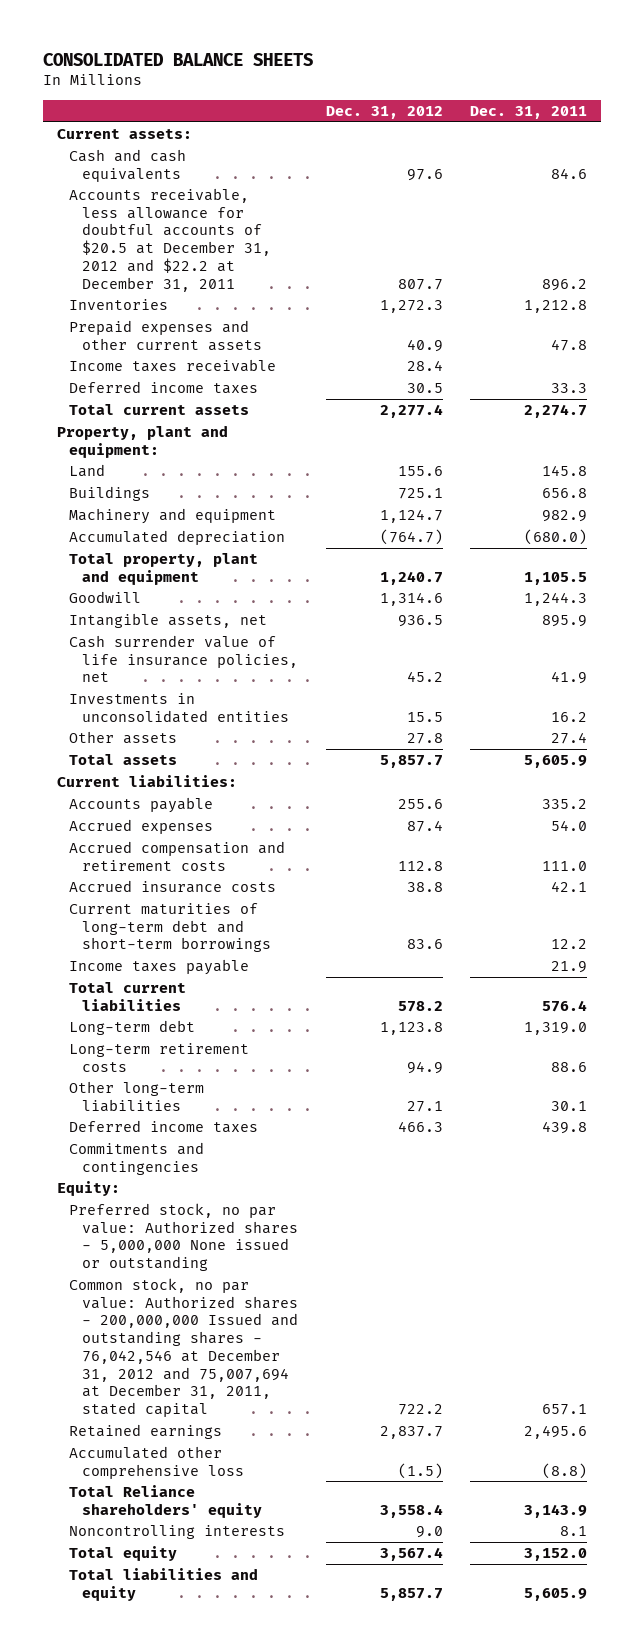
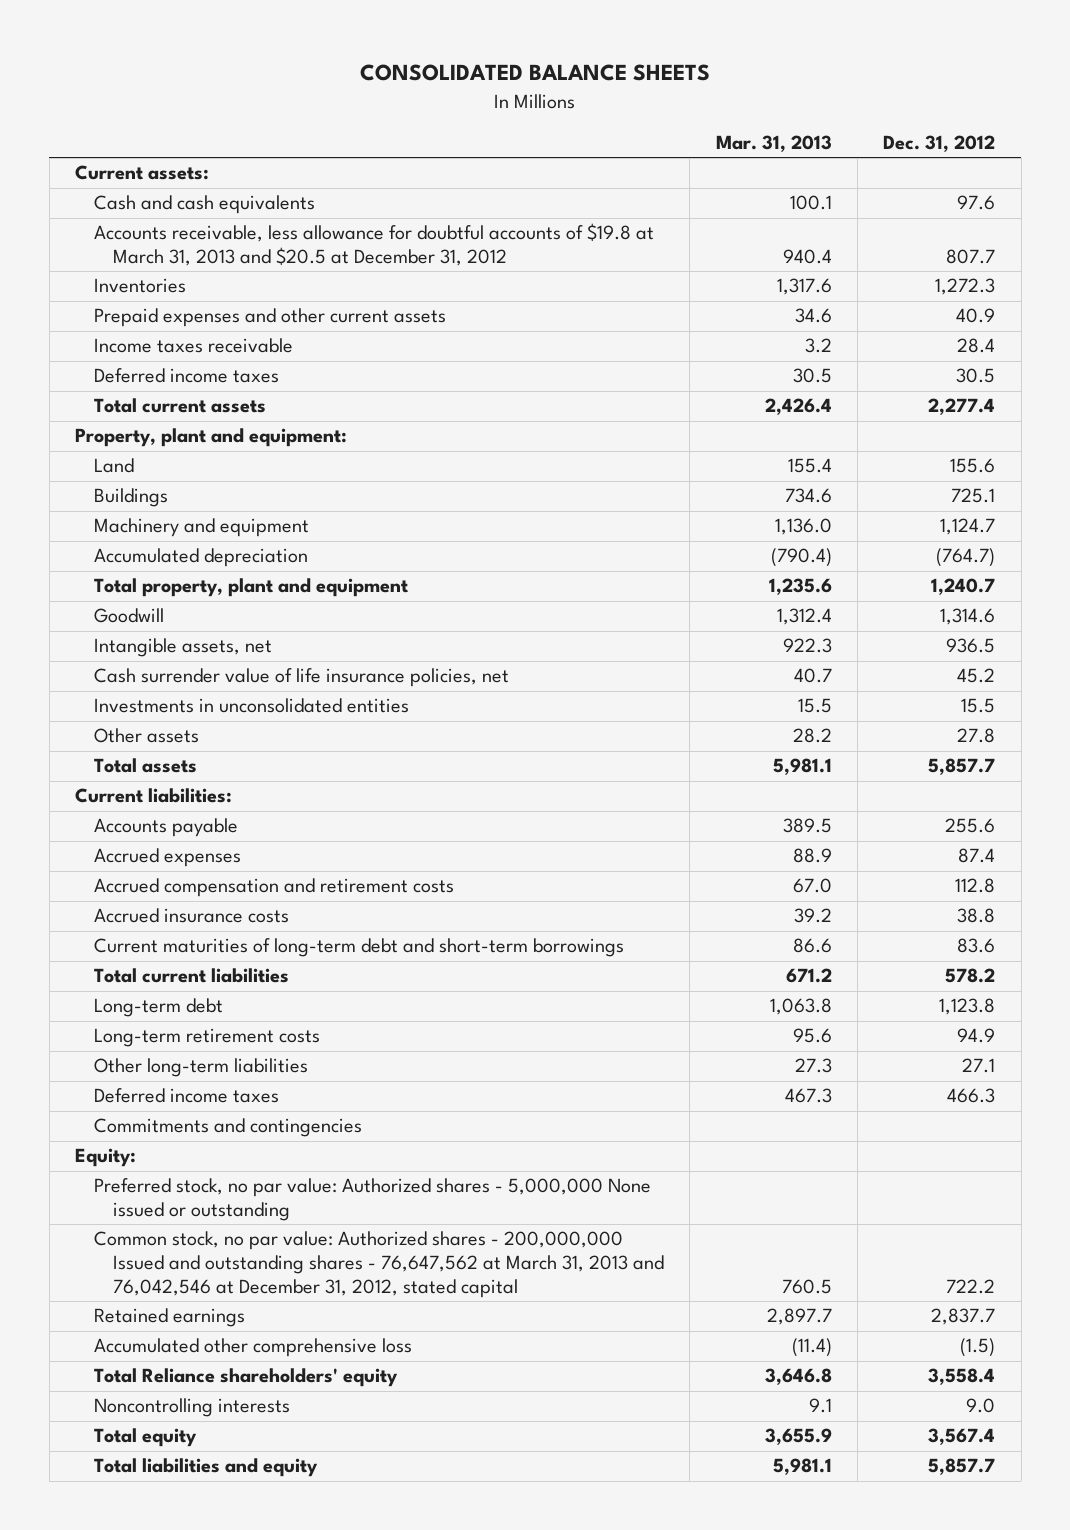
[470,106,588,120] Dec. 31, 2011 -> none
none -> [715,135,832,153] Mar. 31, 2013
[69,187,271,292] Accounts receivable, less allowance for doubtful accounts of $20.5 at December 31, 2012 and $22.2 at December 31, 2011 -> [93,223,654,267] Accounts receivable, less allowance for doubtful accounts of $19.8 at March 31, 2013 and $20.5 at December 31, 2012
[69,958,250,975] Income taxes payable -> none
[69,1277,298,1418] Common stock, no par value: Authorized shares - 200,000,000 Issued and outstanding shares - 76,042,546 at December 31, 2012 and 75,007,694 at December 31, 2011, stated capital -> [93,1231,664,1299] Common stock, no par value: Authorized shares - 200,000,000 Issued and outstanding shares - 76,647,562 at March 31, 2013 and 76,042,546 at December 31, 2012, stated capital

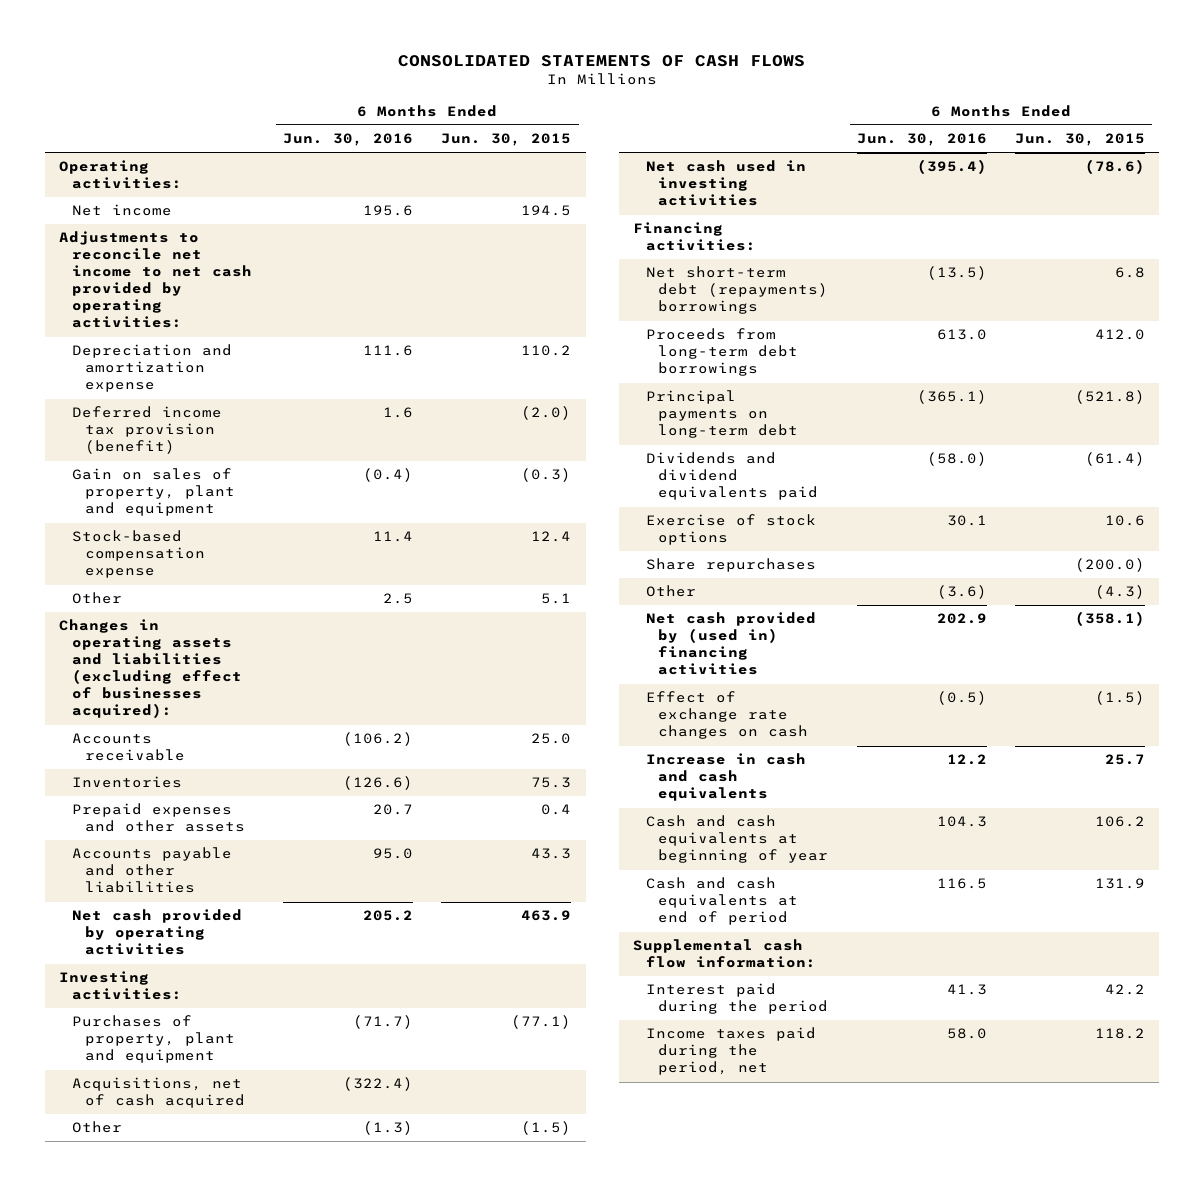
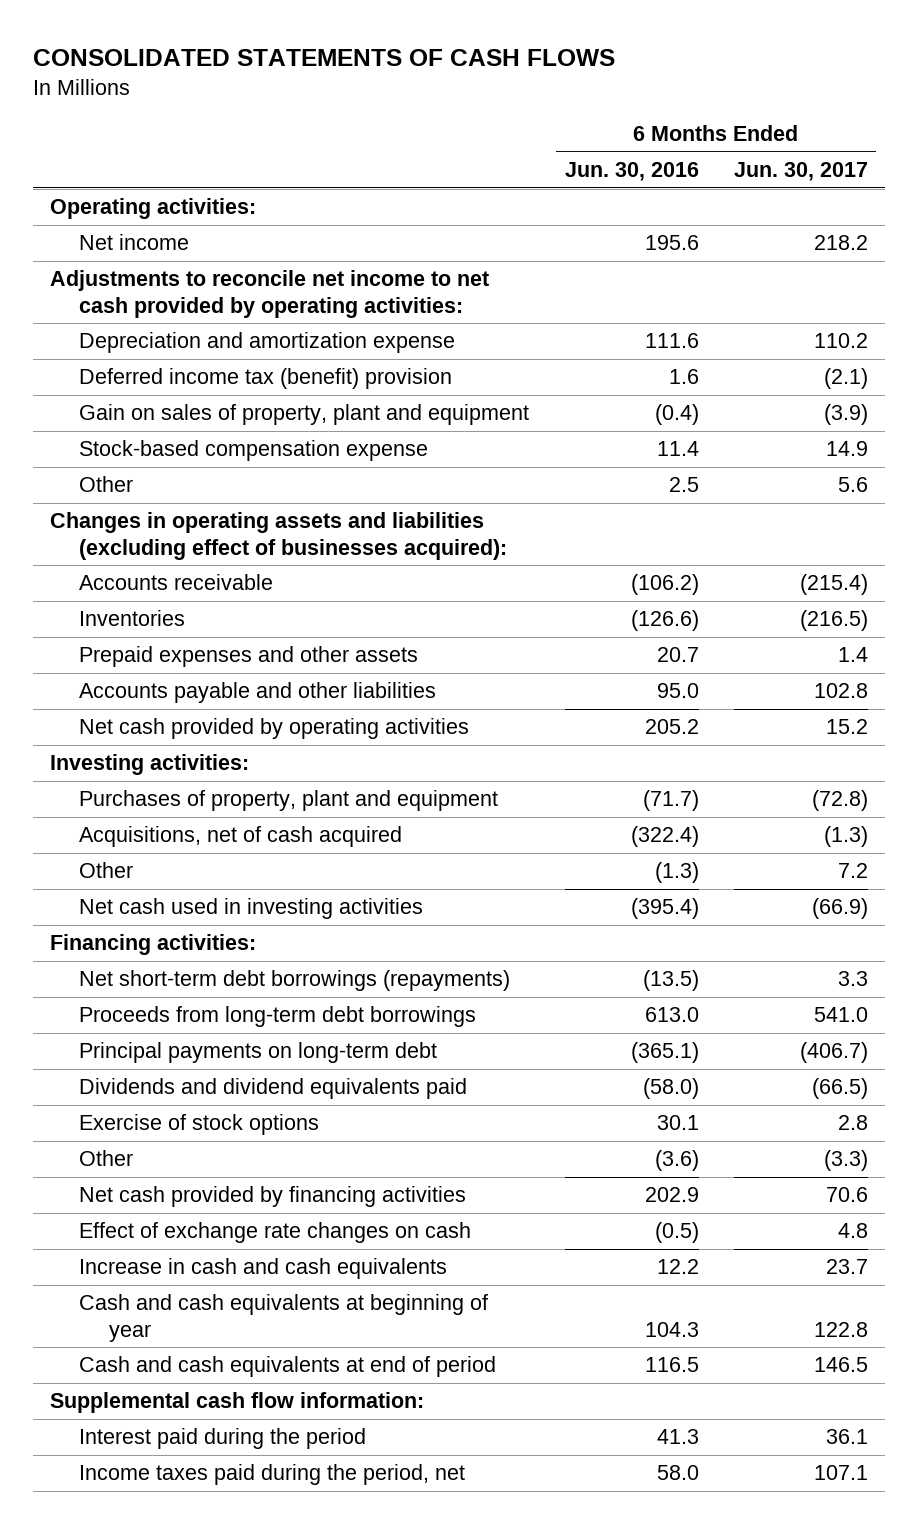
[441,133,572,147] Jun. 30, 2015 -> none
none -> [733,162,868,182] Jun. 30, 2017
[72,406,223,455] Deferred income tax provision (benefit) -> [79,368,453,390] Deferred income tax (benefit) provision
[645,266,829,315] Net short-term debt (repayments) borrowings -> [79,970,511,992] Net short-term debt borrowings (repayments)
[645,558,816,573] Share repurchases -> none
[645,612,816,676] Net cash provided by (used in) financing activities -> [79,1186,467,1208] Net cash provided by financing activities

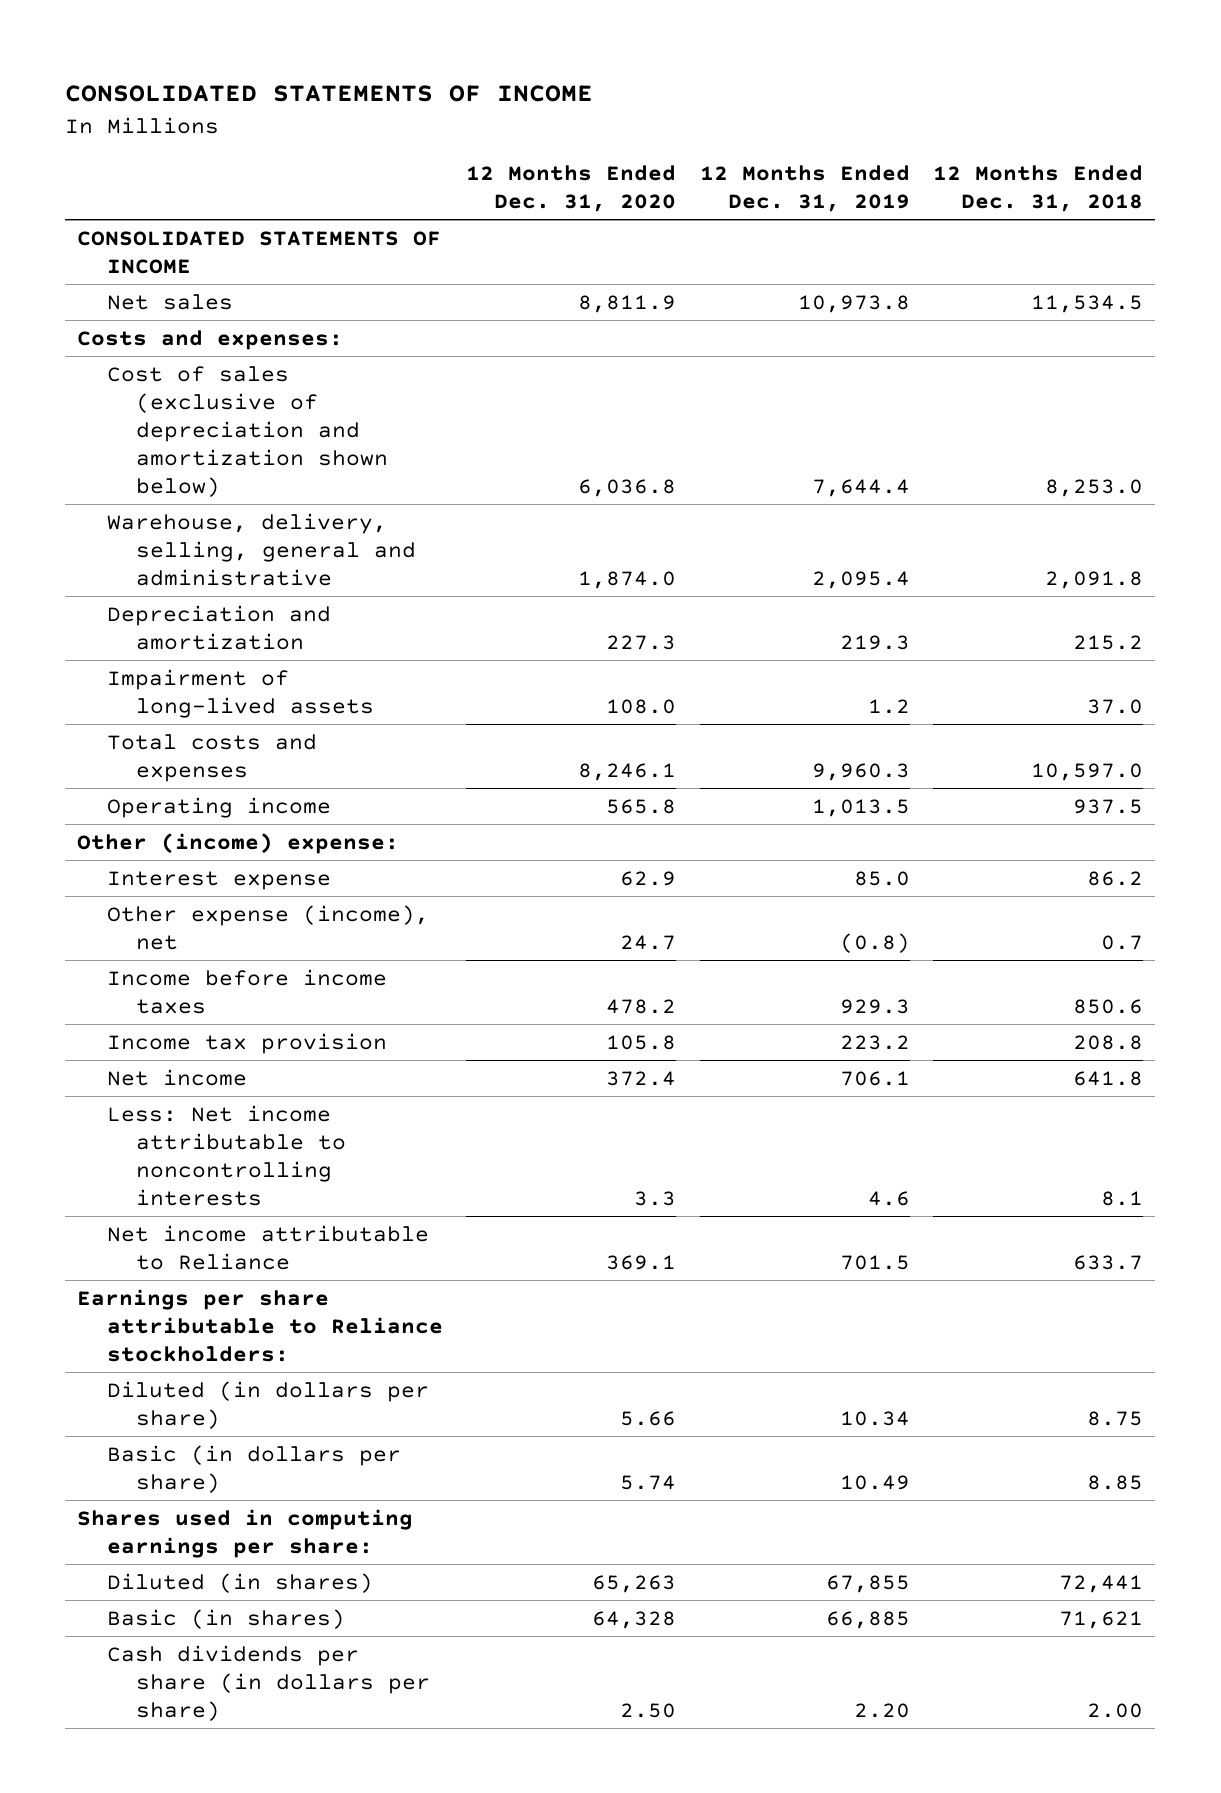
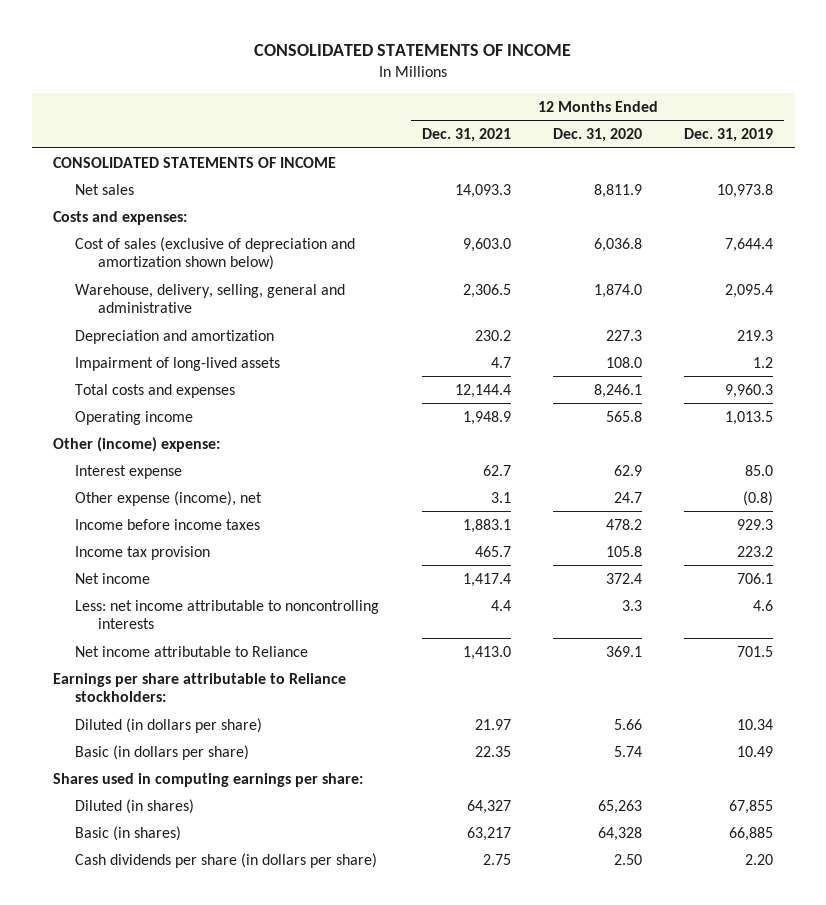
[933,165,1144,213] 12 Months Ended Dec. 31, 2018 -> none
none -> [421,128,511,143] Dec. 31, 2021
[106,1104,346,1206] Less: Net income attributable to noncontrolling interests -> [75,599,380,630] Less: net income attributable to noncontrolling interests

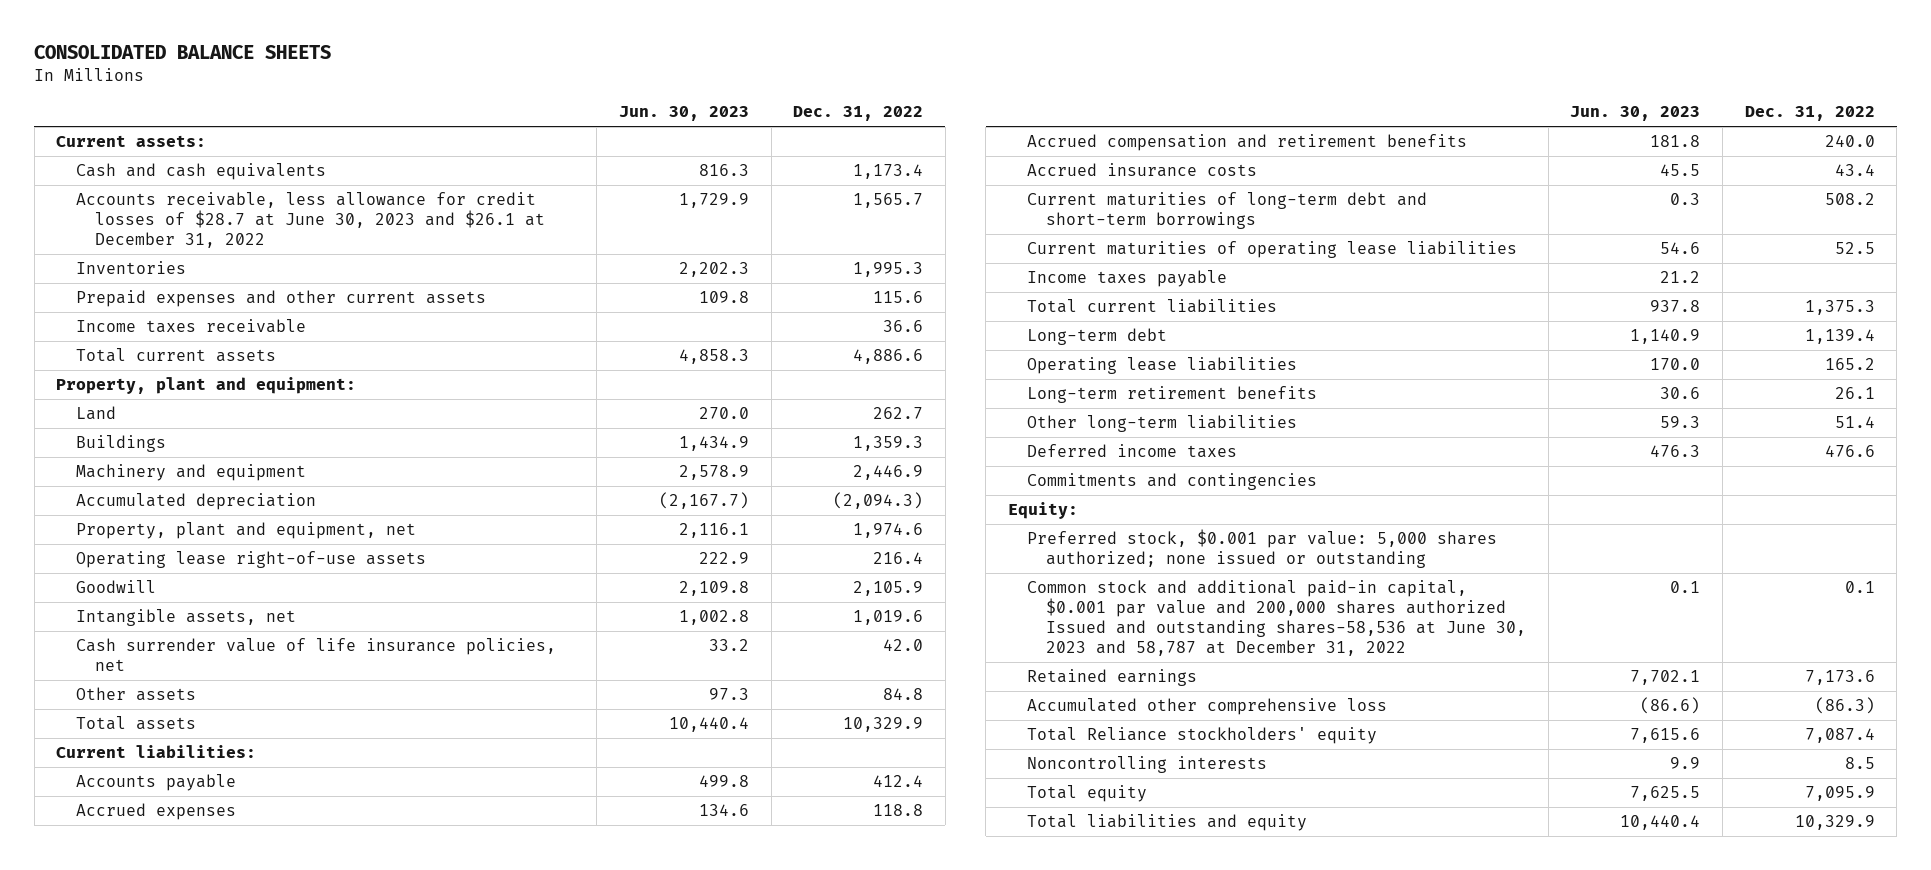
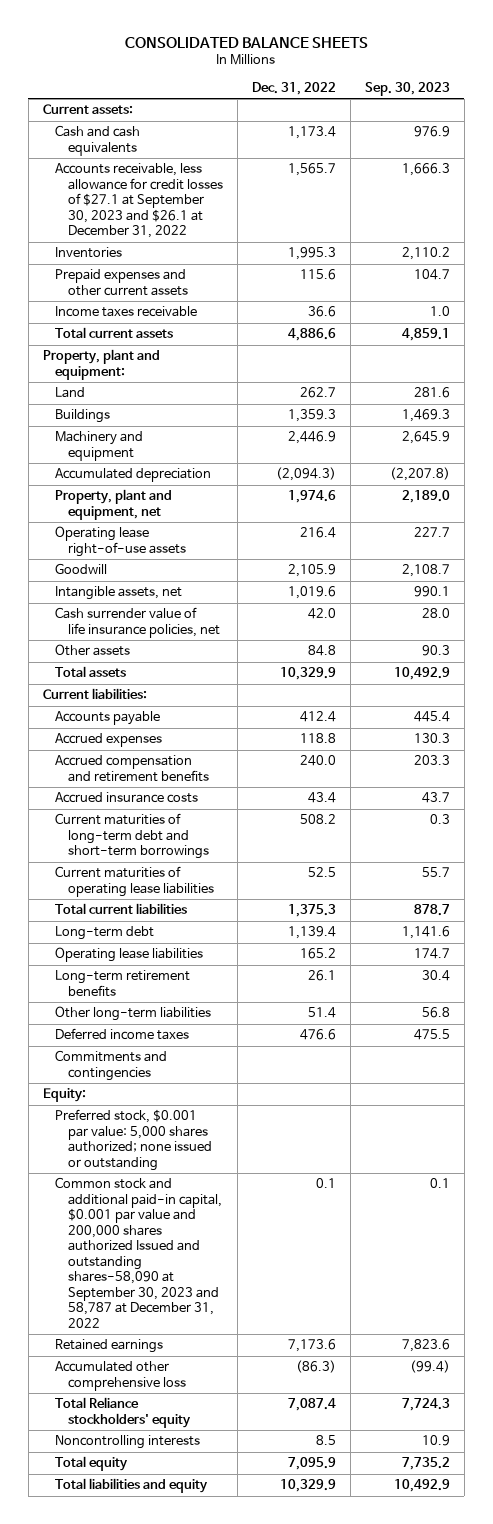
[618,106,749,122] Jun. 30, 2023 -> none
none -> [364,82,450,97] Sep. 30, 2023
[75,192,545,248] Accounts receivable, less allowance for credit losses of $28.7 at June 30, 2023 and $26.1 at December 31, 2022 -> [55,163,223,239] Accounts receivable, less allowance for credit losses of $27.1 at September 30, 2023 and $26.1 at December 31, 2022
[1026,270,1227,288] Income taxes payable -> none
[1026,580,1526,656] Common stock and additional paid-in capital, $0.001 par value and 200,000 shares authorized Issued and outstanding shares-58,536 at June 30, 2023 and 58,787 at December 31, 2022 -> [55,1177,222,1328] Common stock and additional paid-in capital, $0.001 par value and 200,000 shares authorized Issued and outstanding shares-58,090 at September 30, 2023 and 58,787 at December 31, 2022

